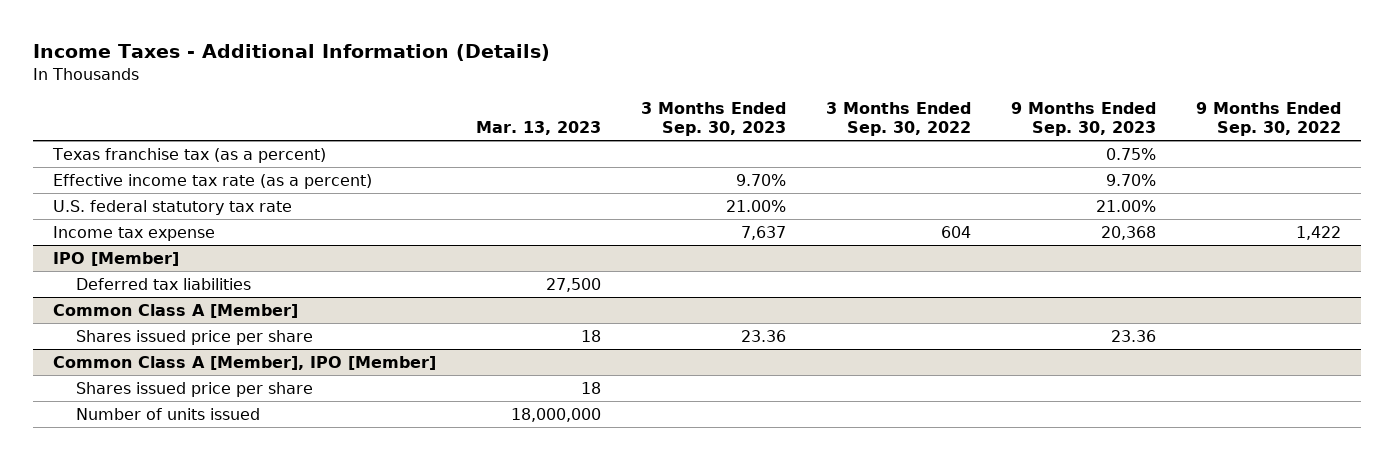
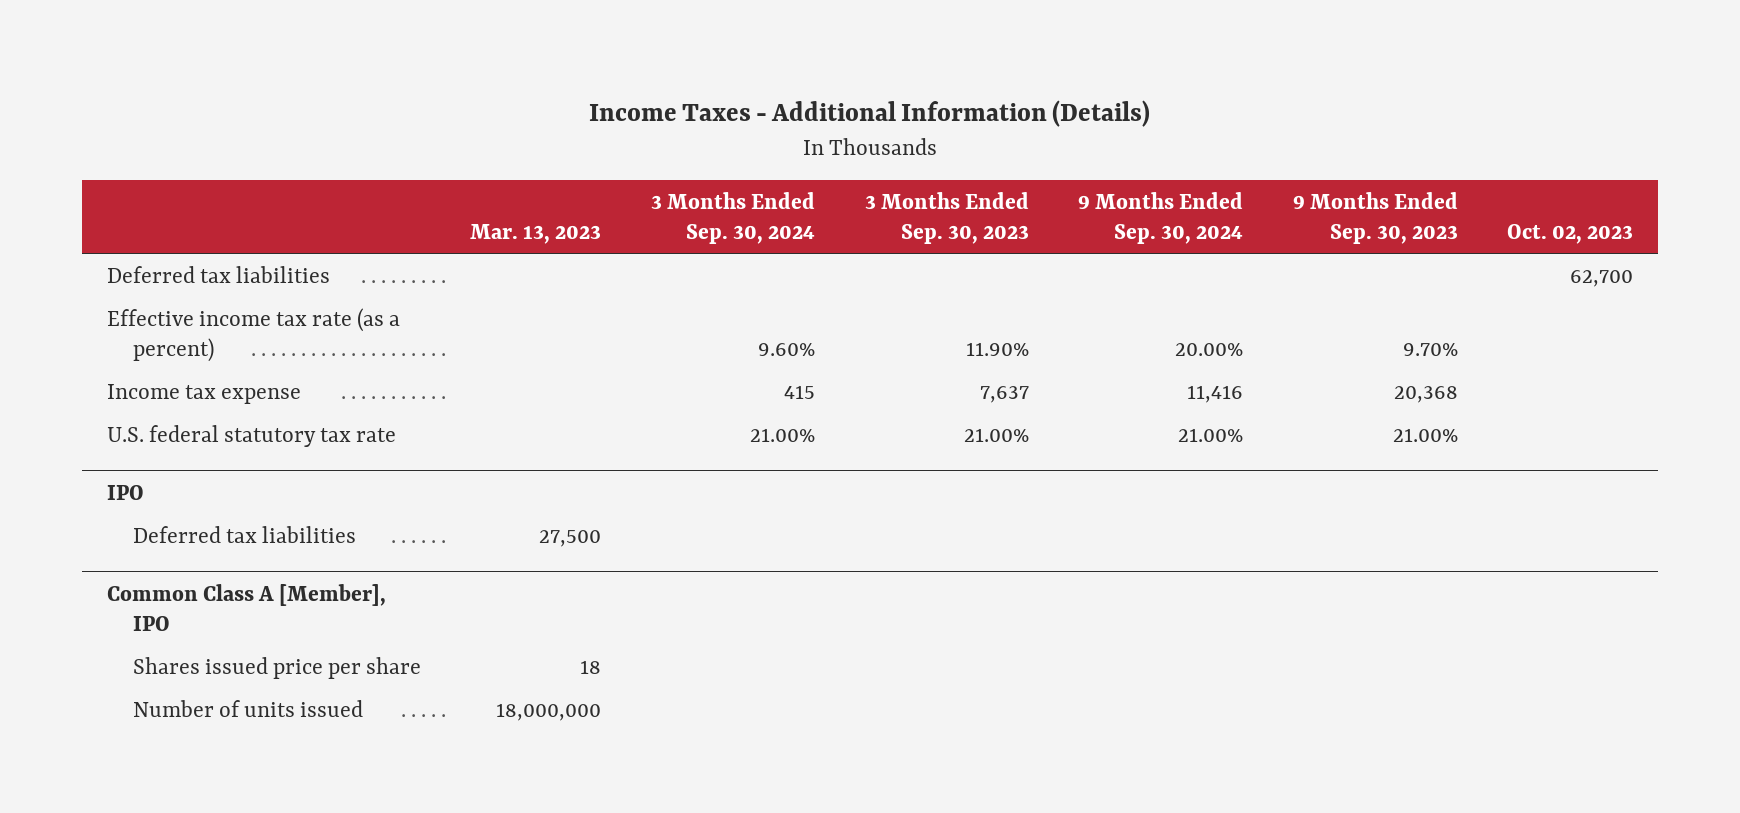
[826,102,972,137] 3 Months Ended Sep. 30, 2022 -> none
[1196,102,1342,137] 9 Months Ended Sep. 30, 2022 -> none
none -> [651,192,816,244] 3 Months Ended Sep. 30, 2024
none -> [1078,192,1244,244] 9 Months Ended Sep. 30, 2024
none -> [1507,223,1634,244] Oct. 02, 2023
[52,147,327,163] Texas franchise tax (as a percent) -> none
none -> [106,265,330,283] Deferred tax liabilities
[736,173,787,186] 9.70% -> [965,341,1029,356] 11.90%
[53,199,293,215] U.S. federal statutory tax rate -> [106,424,396,447] U.S. federal statutory tax rate
[53,251,180,266] IPO [Member] -> [106,484,144,500] IPO
[53,303,299,318] Common Class A [Member] -> none
[76,329,314,345] Shares issued price per share -> none
[53,355,437,370] Common Class A [Member], IPO [Member] -> [106,583,386,631] Common Class A [Member], IPO

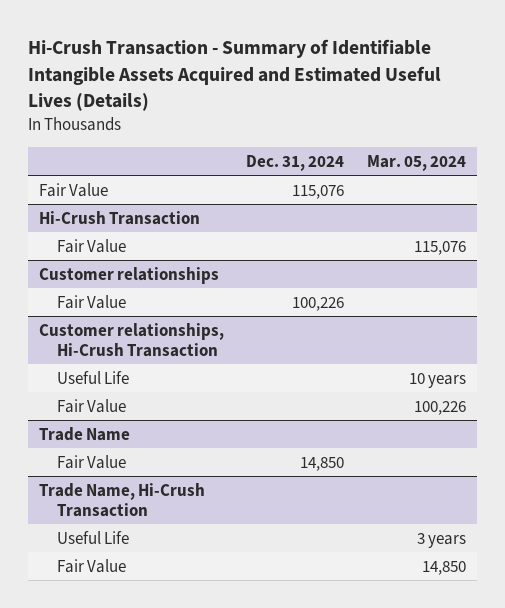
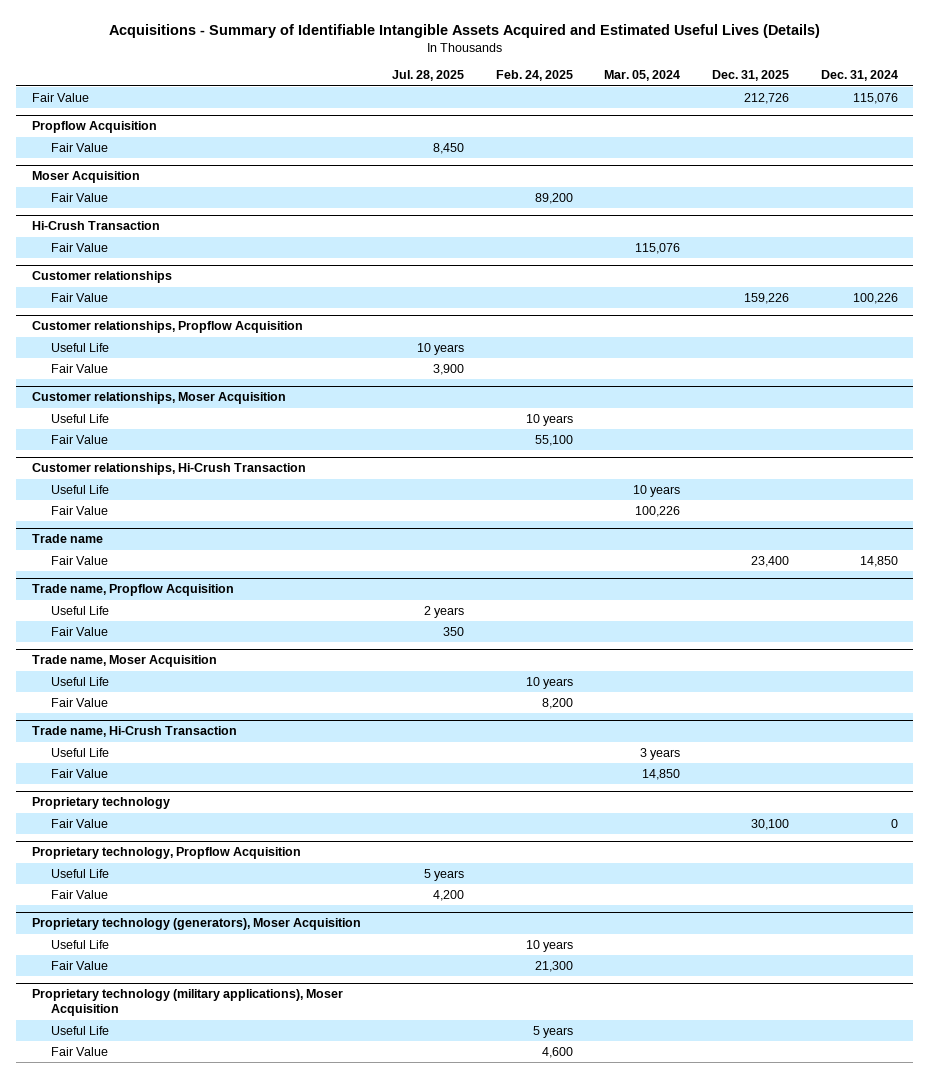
[27,39,441,112] Hi-Crush Transaction - Summary of Identifiable Intangible Assets Acquired and Estimated Useful Lives (Details) -> [108,24,820,39] Acquisitions - Summary of Identifiable Intangible Assets Acquired and Estimated Useful Lives (Details)
none -> [392,70,465,82] Jul. 28, 2025
none -> [495,70,573,82] Feb. 24, 2025
none -> [711,70,789,82] Dec. 31, 2025
none -> [31,121,157,134] Propflow Acquisition
none -> [50,143,108,153] Fair Value
none -> [31,171,140,184] Moser Acquisition
none -> [50,193,108,203] Fair Value
none -> [31,321,303,334] Customer relationships, Propflow Acquisition
none -> [50,343,109,353] Useful Life
none -> [50,364,108,374] Fair Value
none -> [31,392,286,405] Customer relationships, Moser Acquisition
none -> [50,414,109,424] Useful Life
none -> [50,435,108,445] Fair Value
[39,426,131,441] Trade Name -> [31,534,103,544] Trade name
none -> [31,584,234,597] Trade name, Propflow Acquisition
none -> [50,606,109,616] Useful Life
none -> [50,627,108,637] Fair Value
none -> [31,655,217,668] Trade name, Moser Acquisition
none -> [50,677,109,687] Useful Life
none -> [50,698,108,708] Fair Value
[39,482,206,517] Trade Name, Hi-Crush Transaction -> [31,726,237,738] Trade name, Hi-Crush Transaction
none -> [31,797,170,810] Proprietary technology
none -> [50,819,108,829] Fair Value
none -> [31,847,301,860] Proprietary technology, Propflow Acquisition
none -> [50,869,109,879] Useful Life
none -> [50,890,108,900] Fair Value
none -> [31,918,361,931] Proprietary technology (generators), Moser Acquisition
none -> [50,940,109,950] Useful Life
none -> [50,961,108,971] Fair Value
none -> [31,989,343,1017] Proprietary technology (military applications), Moser Acquisition
none -> [50,1026,109,1036] Useful Life
none -> [50,1047,108,1057] Fair Value

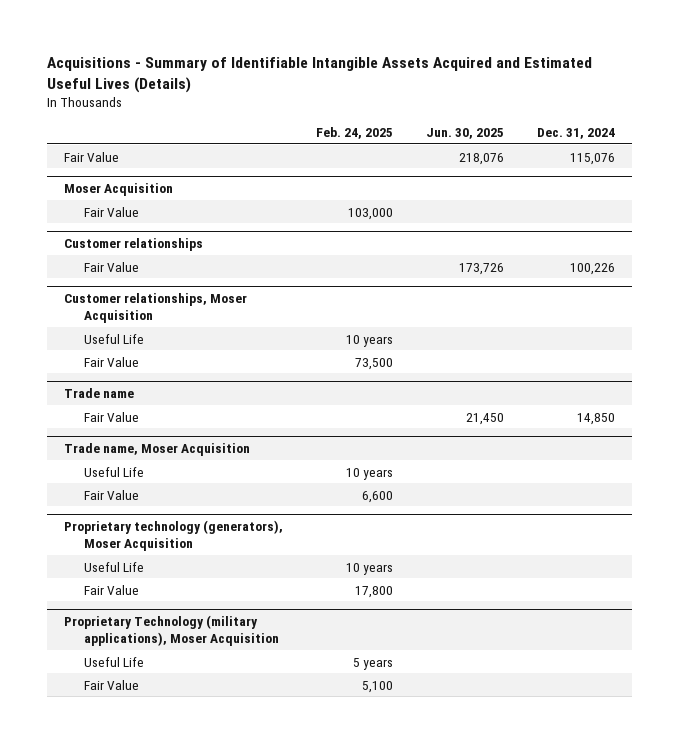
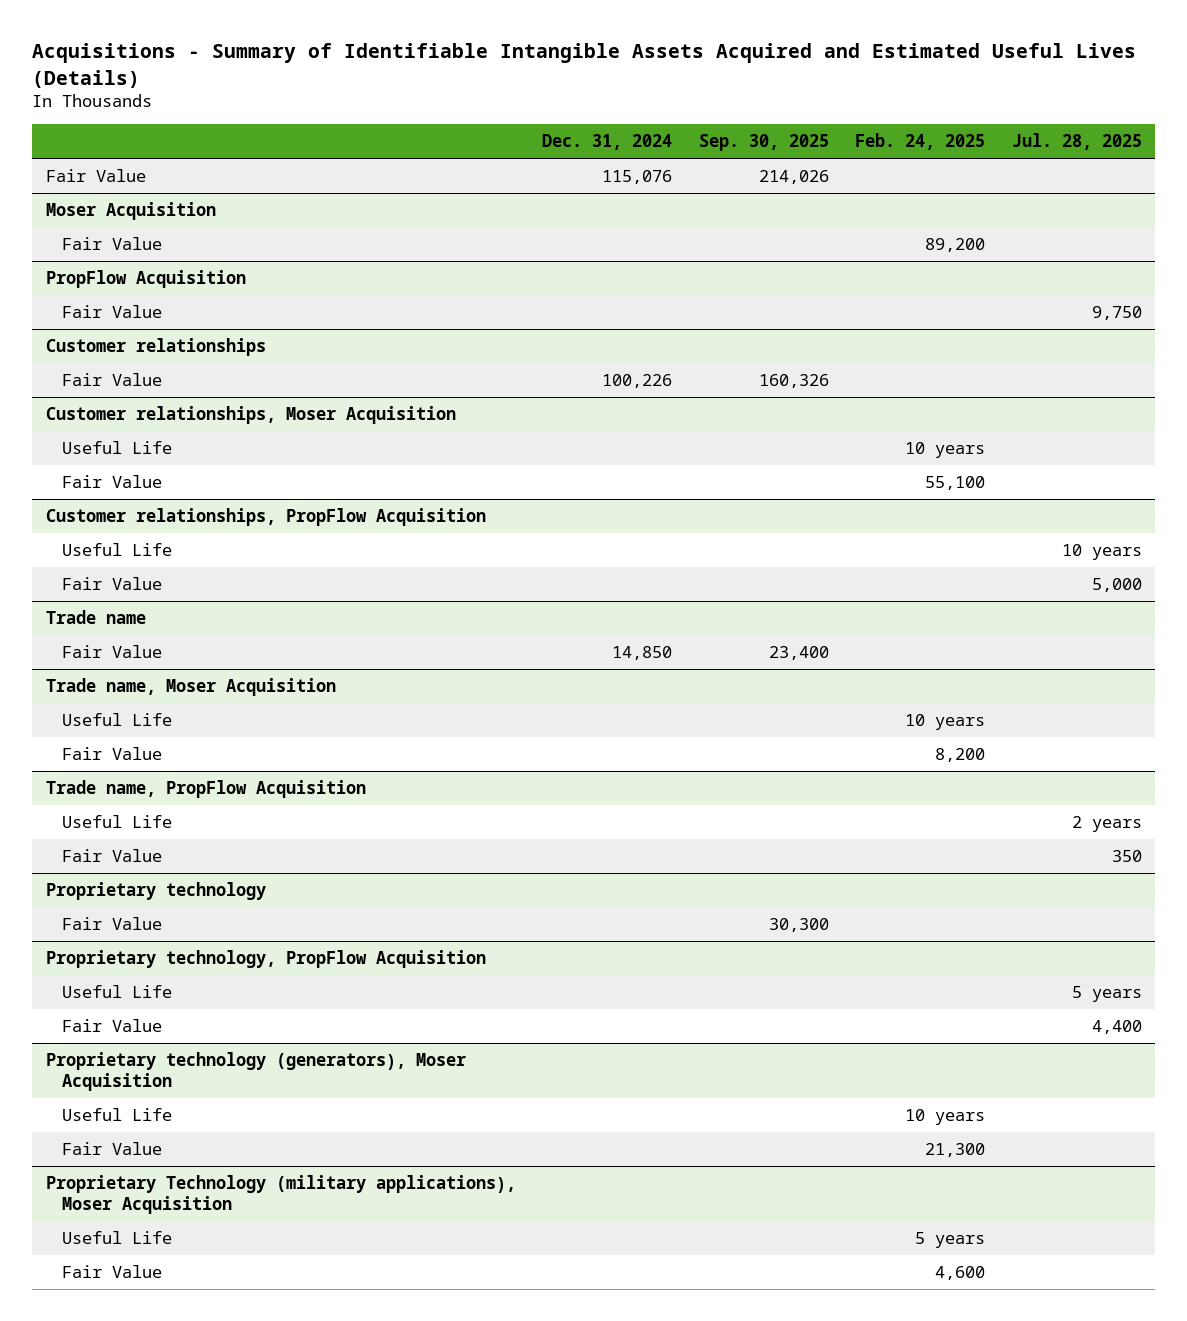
[426,127,505,139] Jun. 30, 2025 -> none
none -> [698,134,829,152] Sep. 30, 2025
none -> [1011,133,1142,151] Jul. 28, 2025
[347,207,393,220] 103,000 -> [925,237,986,252] 89,200
none -> [45,269,246,288] PropFlow Acquisition
none -> [62,304,163,318] Fair Value
[354,357,393,370] 73,500 -> [925,475,986,490] 55,100
none -> [45,507,486,526] Customer relationships, PropFlow Acquisition
none -> [62,542,173,556] Useful Life
none -> [62,576,163,590] Fair Value
[361,490,393,503] 6,600 -> [935,747,986,762] 8,200
none -> [45,779,366,798] Trade name, PropFlow Acquisition
none -> [62,814,173,828] Useful Life
none -> [62,848,163,862] Fair Value
none -> [45,881,266,900] Proprietary technology
none -> [62,916,163,930] Fair Value
none -> [45,949,486,968] Proprietary technology, PropFlow Acquisition
none -> [62,984,173,998] Useful Life
none -> [62,1018,163,1032] Fair Value
[354,585,393,598] 17,800 -> [925,1142,986,1157] 21,300
[361,680,393,693] 5,100 -> [935,1265,986,1280] 4,600

